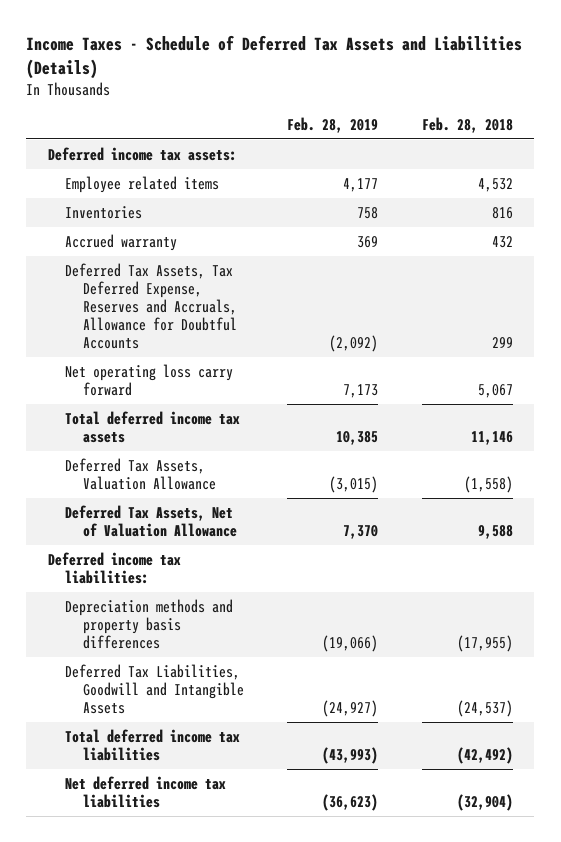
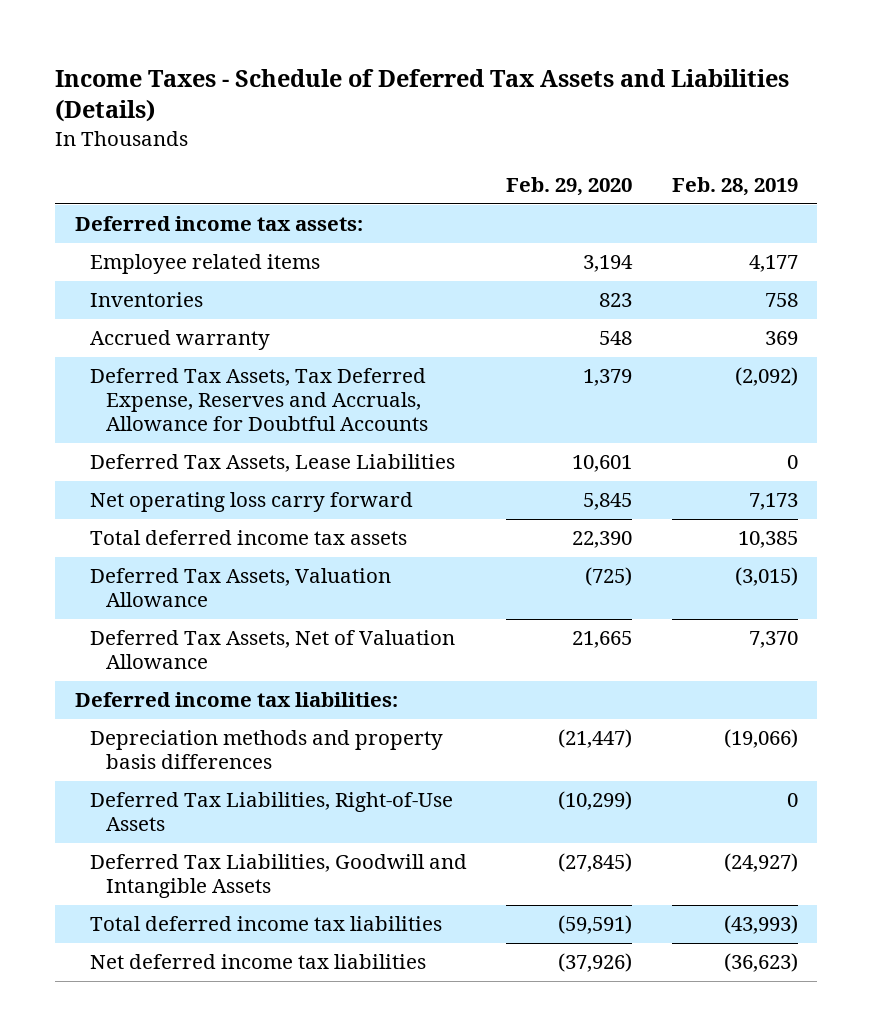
[421,116,513,133] Feb. 28, 2018 -> none
none -> [506,177,633,197] Feb. 29, 2020
none -> [90,454,456,473] Deferred Tax Assets, Lease Liabilities
none -> [90,792,454,832] Deferred Tax Liabilities, Right-of-Use Assets

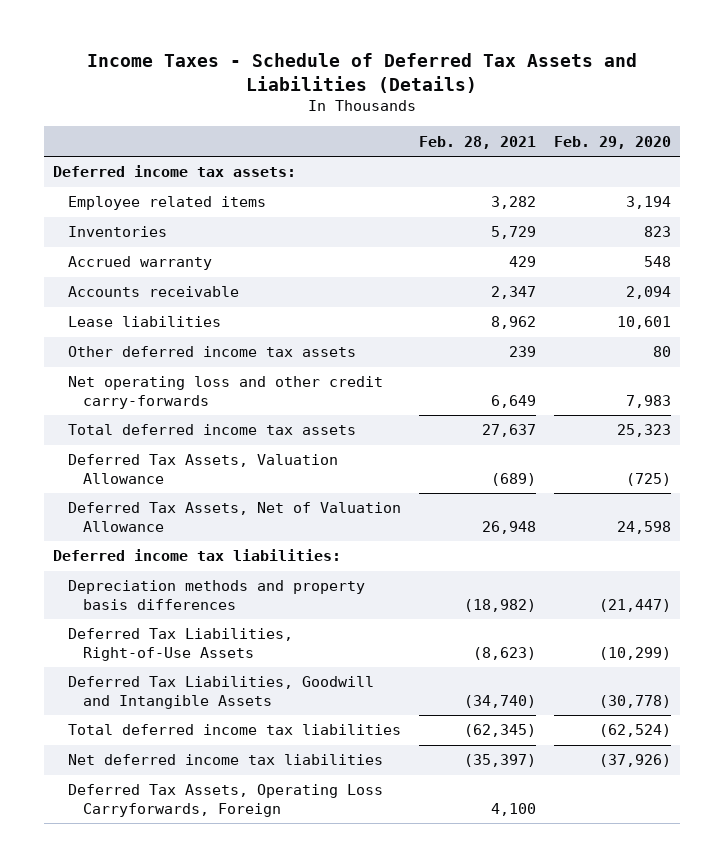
[671,177,798,197] Feb. 28, 2019 -> none
none -> [418,135,536,149] Feb. 28, 2021
[90,368,428,432] Deferred Tax Assets, Tax Deferred Expense, Reserves and Accruals, Allowance for Doubtful Accounts -> none
none -> [67,286,239,298] Accounts receivable
[90,454,456,473] Deferred Tax Assets, Lease Liabilities -> [67,316,221,328] Lease liabilities
none -> [67,346,356,358] Other deferred income tax assets
[90,492,414,513] Net operating loss carry forward -> [67,376,383,409] Net operating loss and other credit carry-forwards
[583,493,633,511] 5,845 -> [625,394,671,408] 7,983
[572,531,633,549] 22,390 -> [616,424,671,438] 25,323
[572,631,633,649] 21,665 -> [616,520,671,534] 24,598
[558,853,633,873] (27,845) -> [598,694,671,708] (30,778)
[558,915,633,935] (59,591) -> [598,724,671,738] (62,524)
none -> [67,784,383,817] Deferred Tax Assets, Operating Loss Carryforwards, Foreign

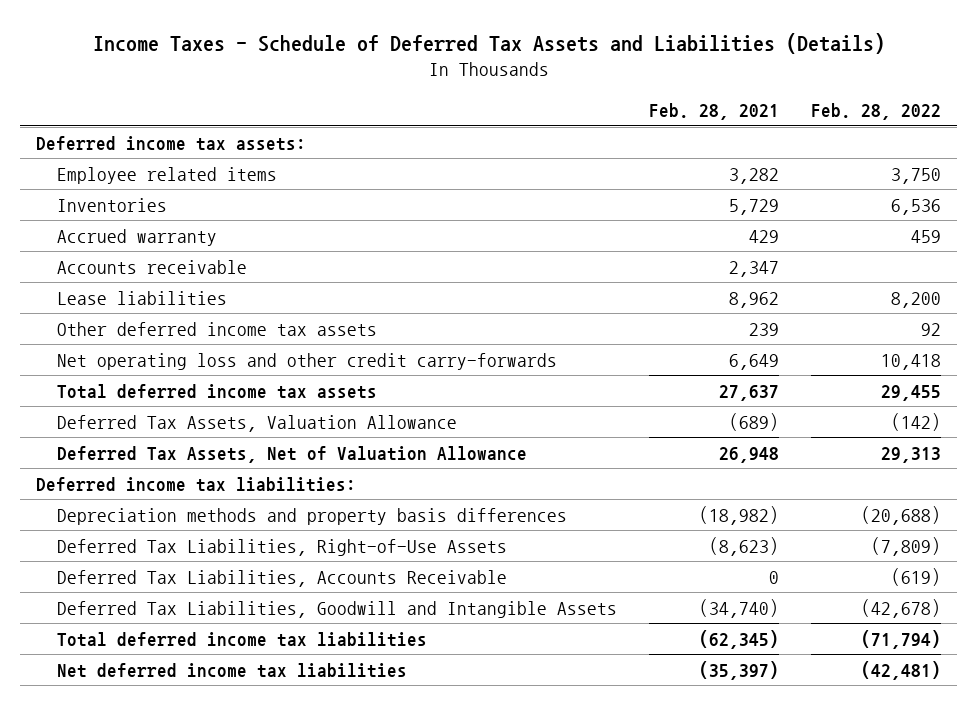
[553,135,671,149] Feb. 29, 2020 -> none
none -> [811,102,942,120] Feb. 28, 2022
none -> [56,569,507,587] Deferred Tax Liabilities, Accounts Receivable
[67,784,383,817] Deferred Tax Assets, Operating Loss Carryforwards, Foreign -> none

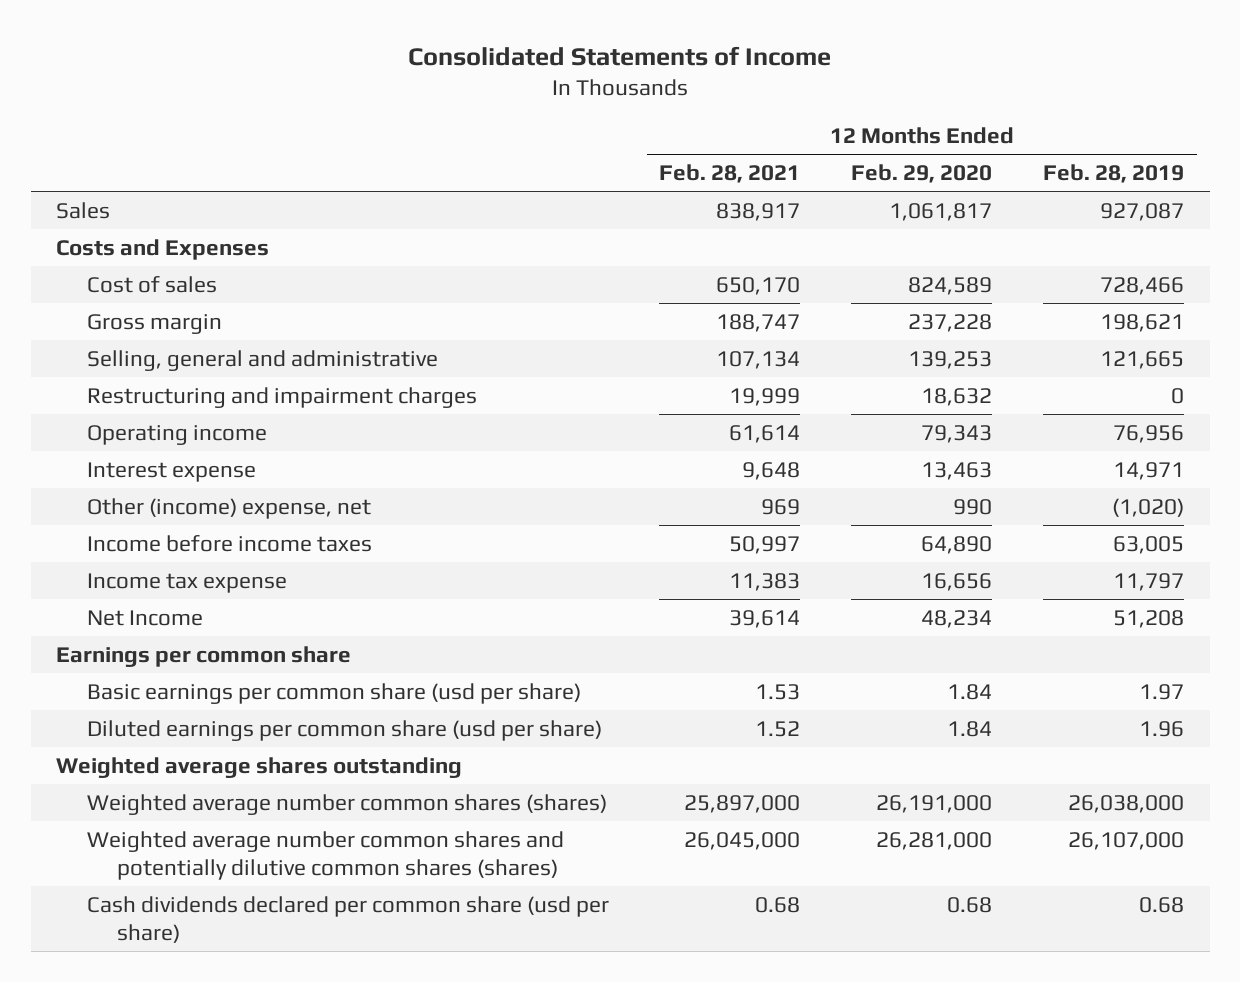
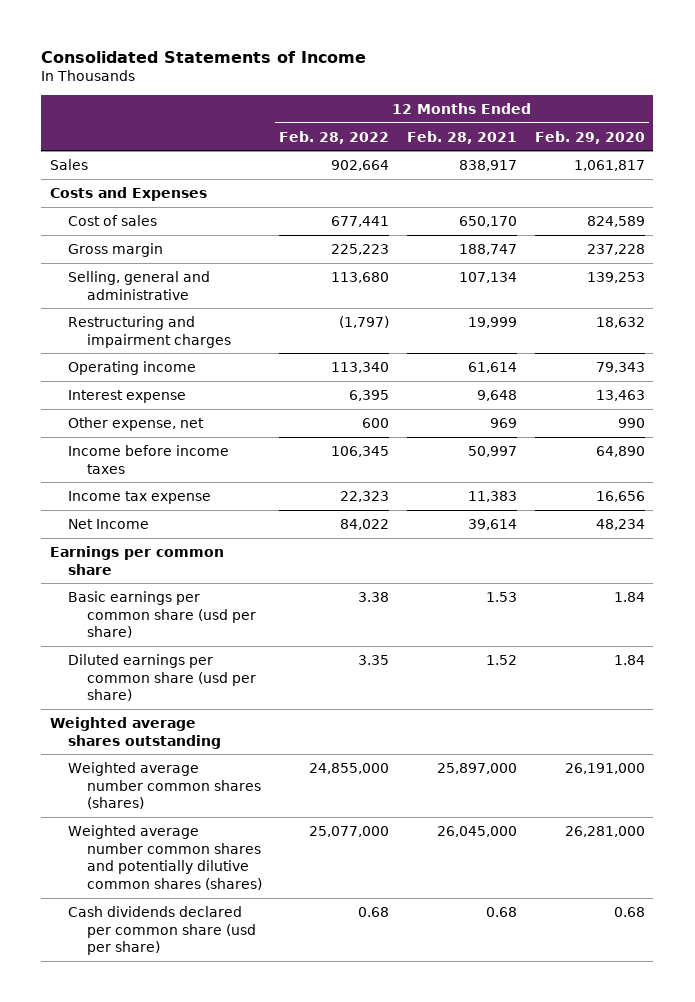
[1043,164,1185,184] Feb. 28, 2019 -> none
none -> [279,130,390,144] Feb. 28, 2022
[86,497,371,519] Other (income) expense, net -> [68,416,205,431] Other expense, net

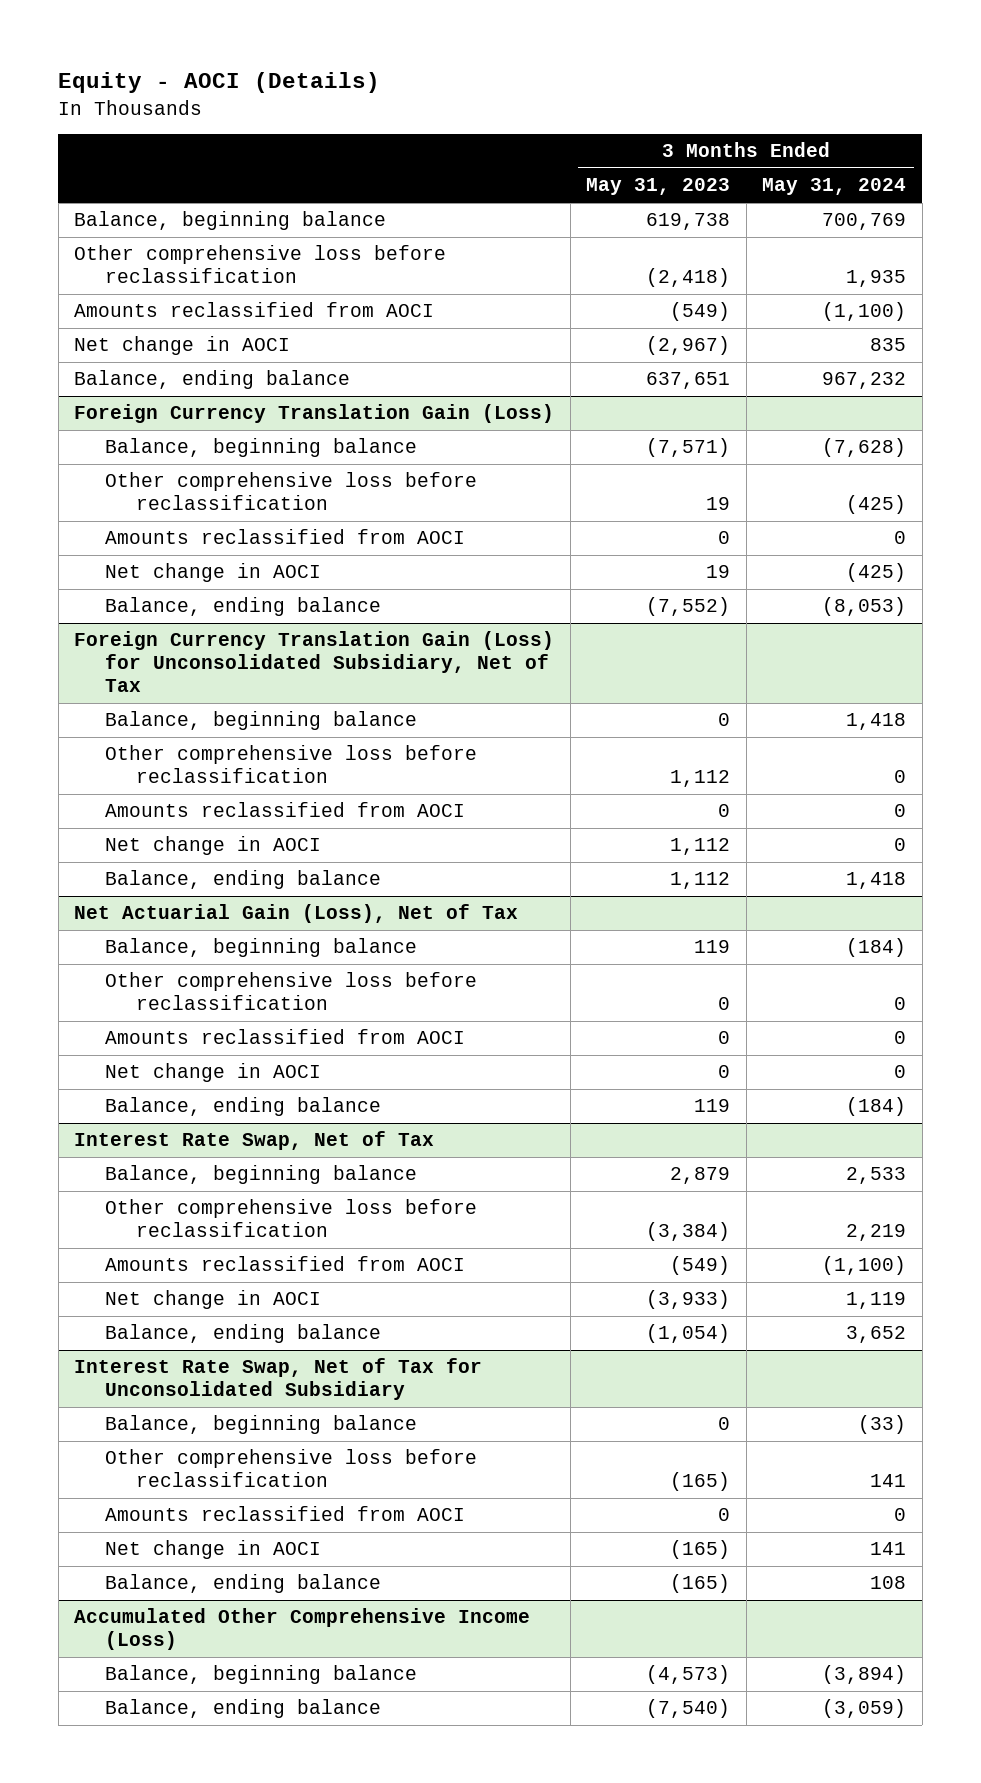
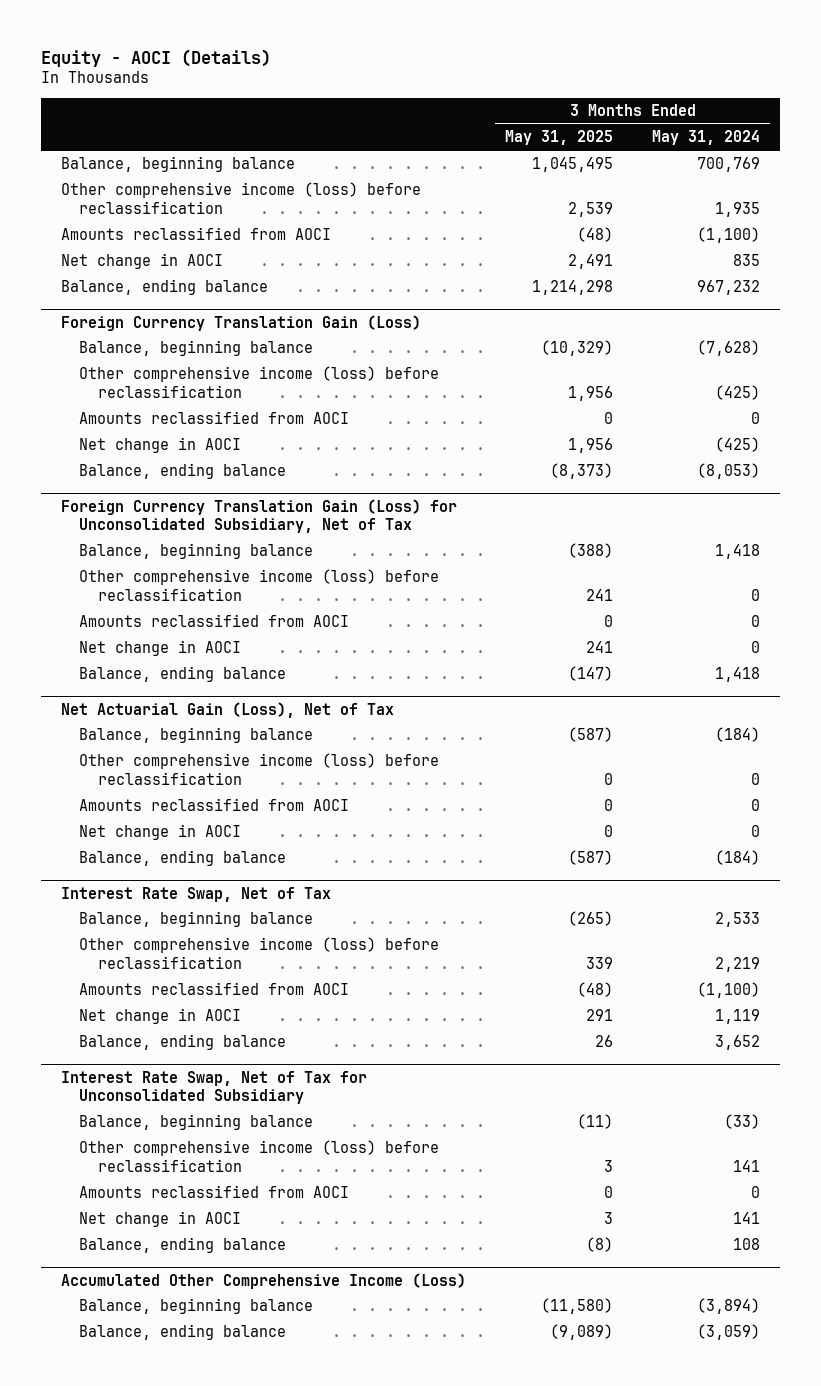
[586,178,731,196] May 31, 2023 -> none
none -> [505,130,614,146] May 31, 2025
[74,245,447,284] Other comprehensive loss before reclassification -> [60,182,421,214] Other comprehensive income (loss) before reclassification
[104,472,477,511] Other comprehensive loss before reclassification -> [79,366,440,398] Other comprehensive income (loss) before reclassification
[104,745,477,784] Other comprehensive loss before reclassification -> [79,569,440,601] Other comprehensive income (loss) before reclassification
[104,972,477,1011] Other comprehensive loss before reclassification -> [79,753,440,785] Other comprehensive income (loss) before reclassification
[104,1199,477,1238] Other comprehensive loss before reclassification -> [79,937,440,969] Other comprehensive income (loss) before reclassification
[104,1449,477,1488] Other comprehensive loss before reclassification -> [79,1140,440,1172] Other comprehensive income (loss) before reclassification

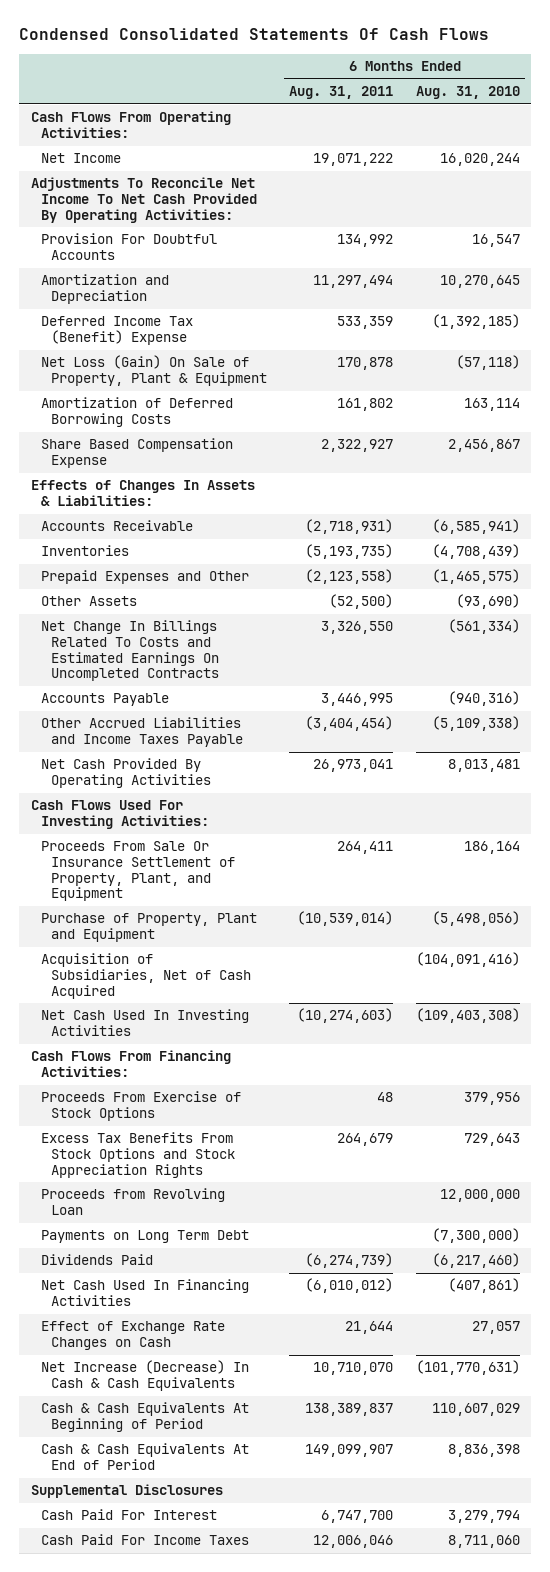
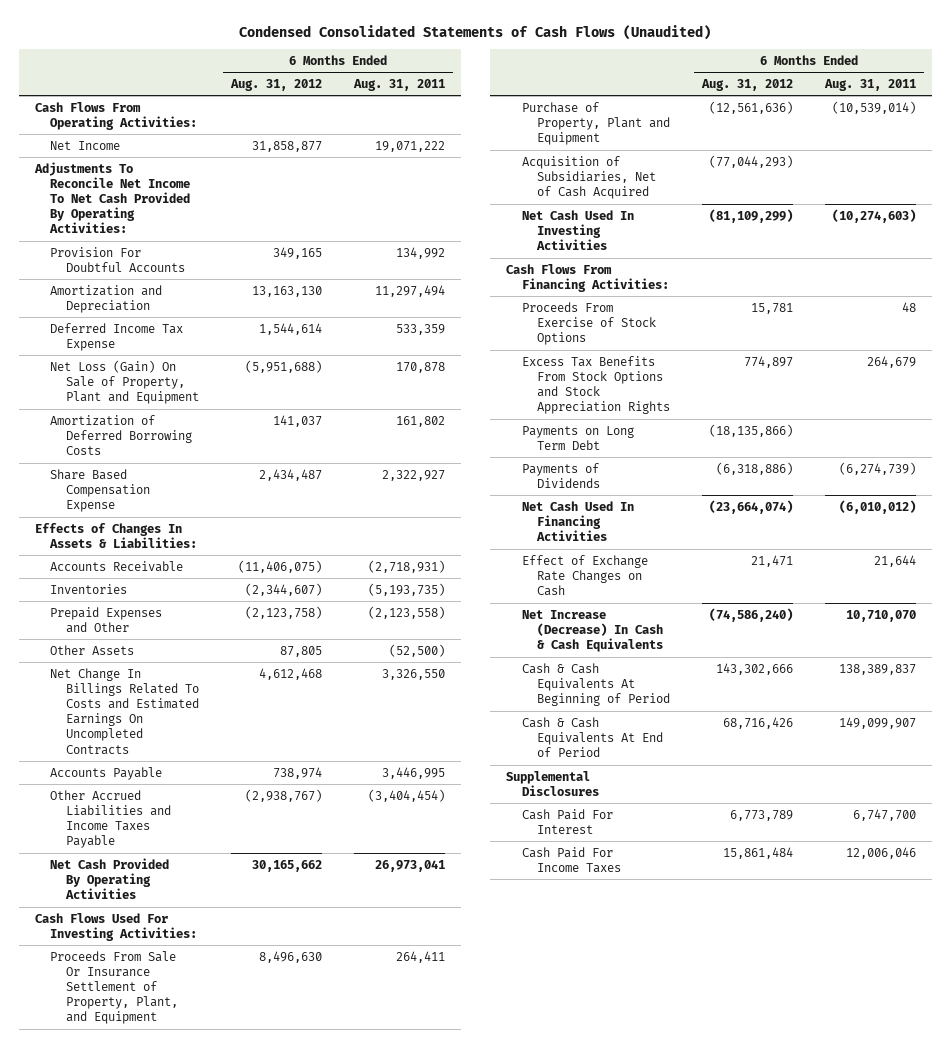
[19,28,490,41] Condensed Consolidated Statements Of Cash Flows -> [239,25,712,41] Condensed Consolidated Statements of Cash Flows (Unaudited)
[415,86,520,100] Aug. 31, 2010 -> none
none -> [229,78,322,91] Aug. 31, 2012
[40,316,193,346] Deferred Income Tax (Benefit) Expense -> [50,322,184,351] Deferred Income Tax Expense
[40,355,268,387] Net Loss (Gain) On Sale of Property, Plant & Equipment -> [50,359,199,405] Net Loss (Gain) On Sale of Property, Plant and Equipment
[40,1188,225,1216] Proceeds from Revolving Loan -> none
[40,1254,153,1266] Dividends Paid -> [521,462,601,488] Payments of Dividends

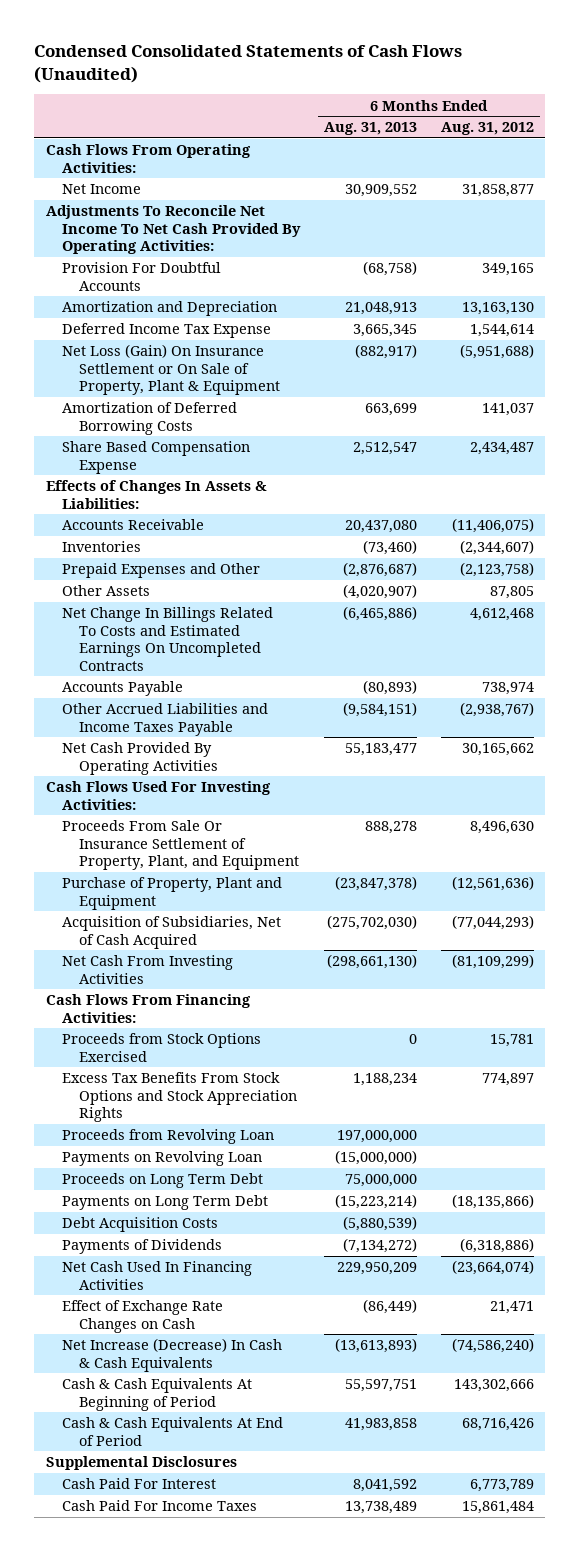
[352,78,445,91] Aug. 31, 2011 -> none
none -> [323,122,417,136] Aug. 31, 2013
[50,359,199,405] Net Loss (Gain) On Sale of Property, Plant and Equipment -> [62,344,280,396] Net Loss (Gain) On Insurance Settlement or On Sale of Property, Plant & Equipment
[521,209,634,251] Net Cash Used In Investing Activities -> [62,955,234,984] Net Cash From Investing Activities
[521,301,657,346] Proceeds From Exercise of Stock Options -> [62,1033,262,1062] Proceeds from Stock Options Exercised
none -> [62,1129,275,1145] Proceeds from Revolving Loan
none -> [62,1151,263,1167] Payments on Revolving Loan
none -> [62,1173,264,1189] Proceeds on Long Term Debt
none -> [62,1217,219,1233] Debt Acquisition Costs

